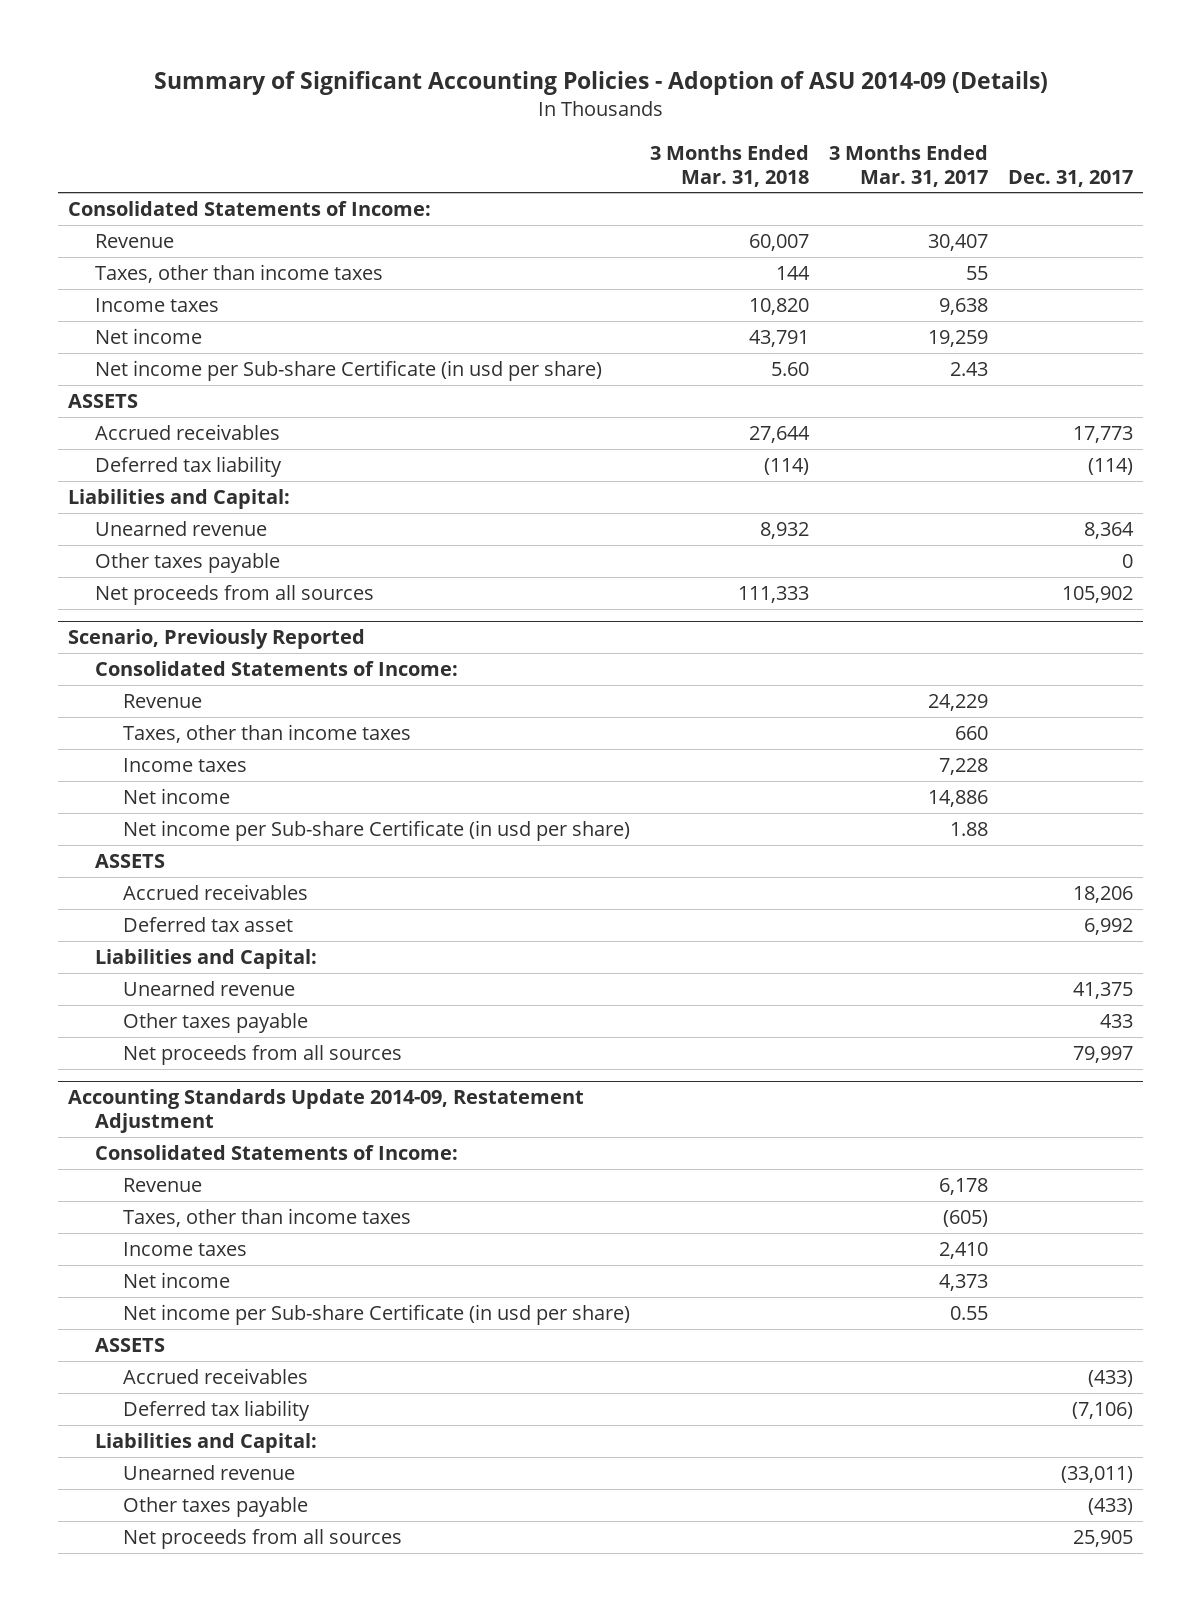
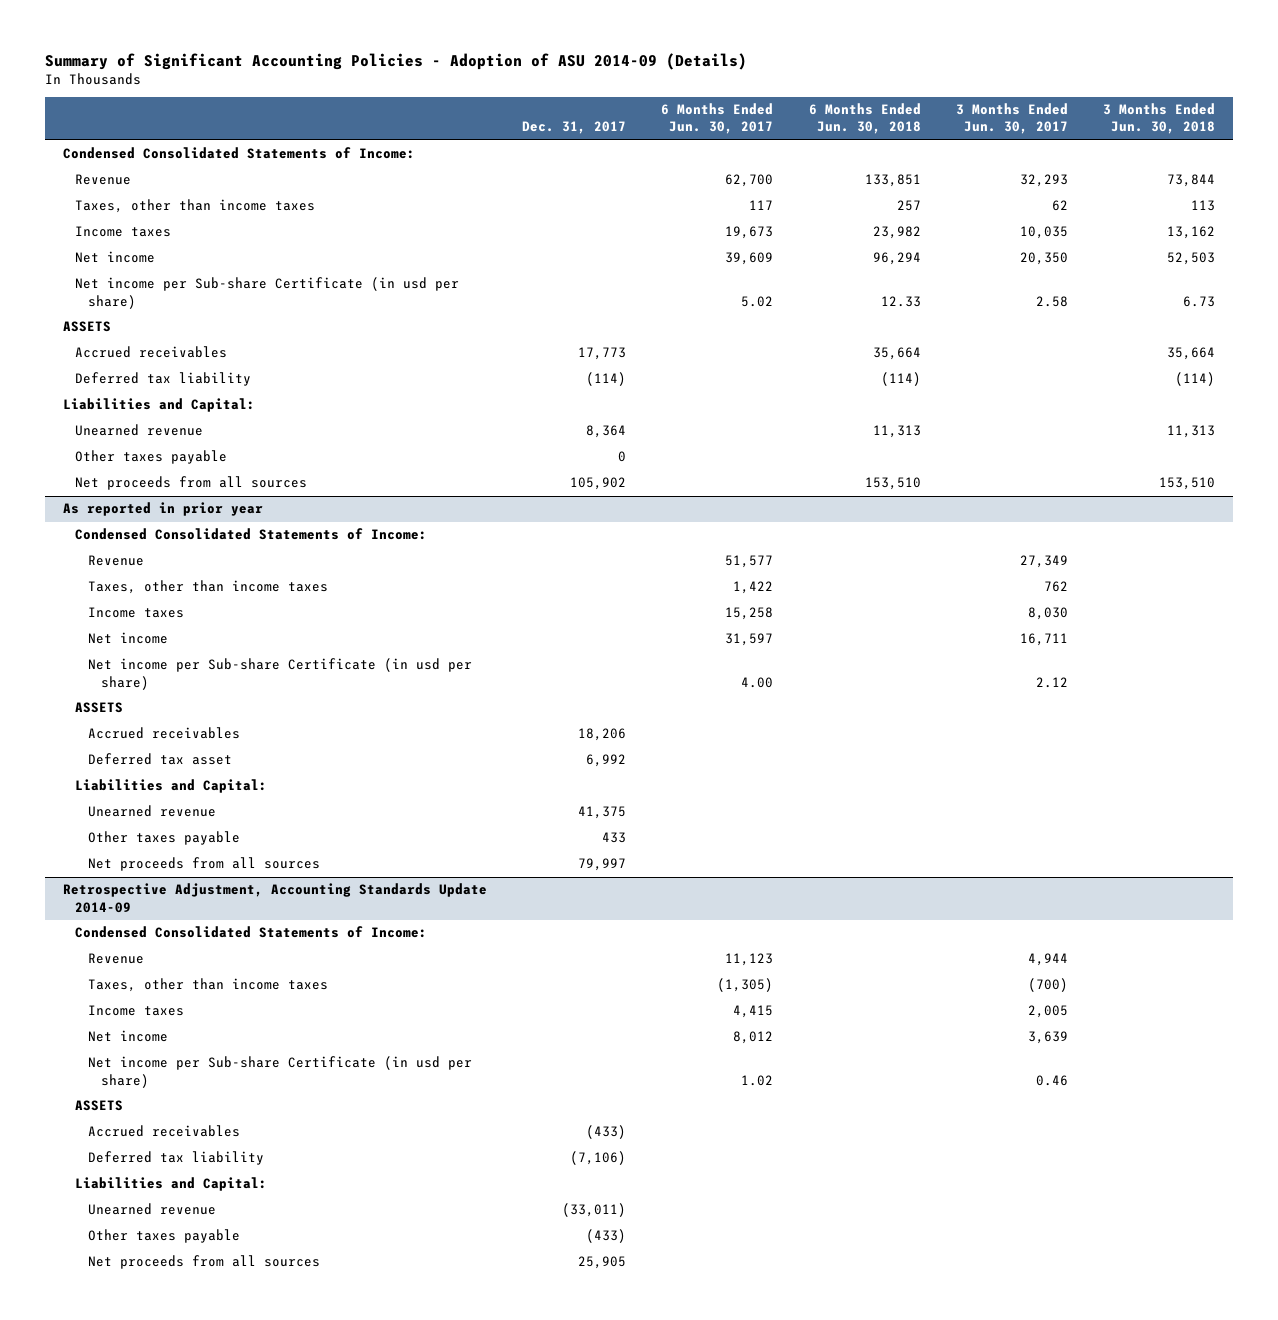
[649,144,809,187] 3 Months Ended Mar. 31, 2018 -> none
[828,144,988,187] 3 Months Ended Mar. 31, 2017 -> none
none -> [661,103,774,135] 6 Months Ended Jun. 30, 2017
none -> [808,103,921,135] 6 Months Ended Jun. 30, 2018
none -> [956,103,1069,135] 3 Months Ended Jun. 30, 2017
none -> [1103,103,1216,135] 3 Months Ended Jun. 30, 2018
[68,200,432,216] Consolidated Statements of Income: -> [62,147,415,160] Condensed Consolidated Statements of Income:
[68,629,366,650] Scenario, Previously Reported -> [62,502,263,517] As reported in prior year
[95,660,459,676] Consolidated Statements of Income: -> [75,528,428,541] Condensed Consolidated Statements of Income:
[68,1089,585,1134] Accounting Standards Update 2014-09, Restatement Adjustment -> [62,883,487,913] Retrospective Adjustment, Accounting Standards Update 2014-09
[95,1144,459,1160] Consolidated Statements of Income: -> [75,926,428,939] Condensed Consolidated Statements of Income:

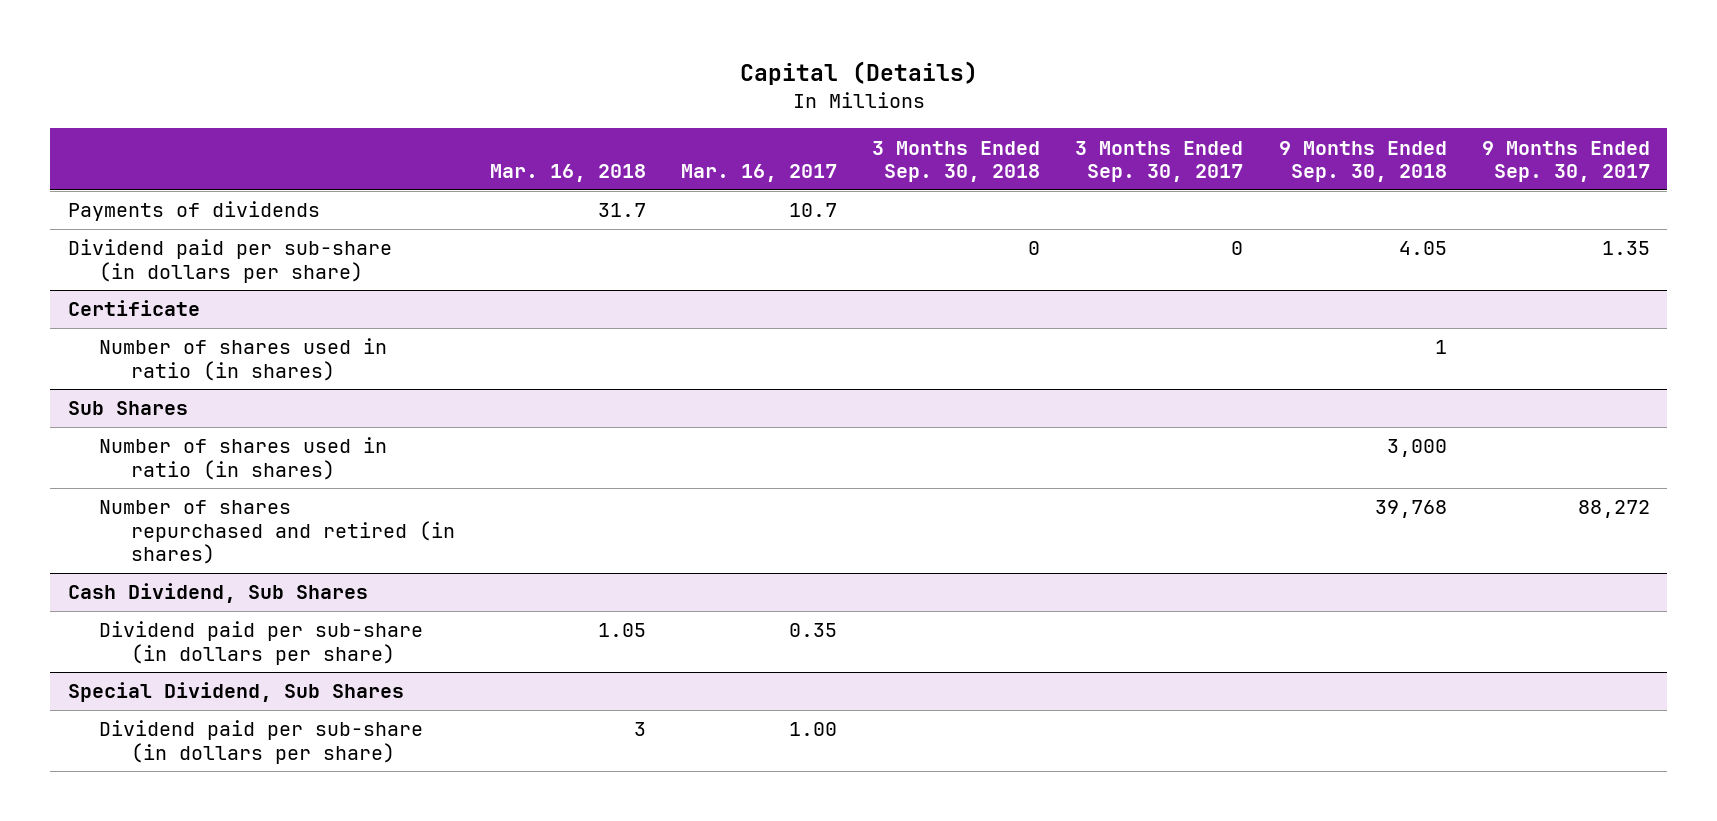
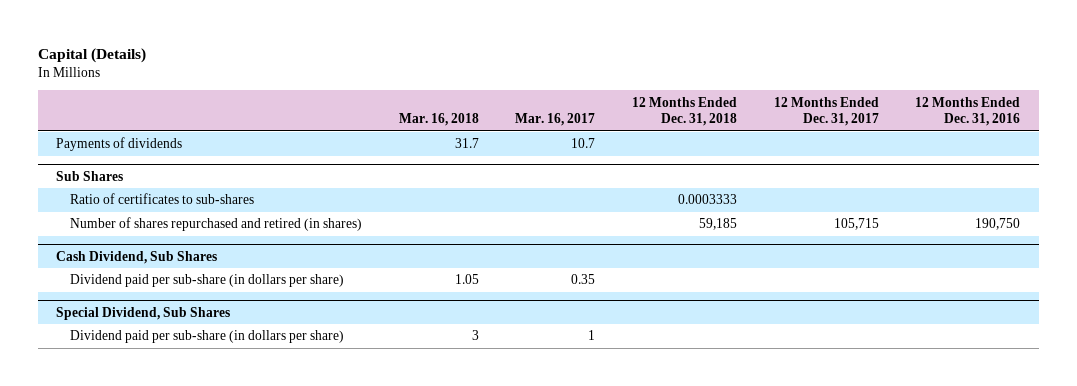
[872,140,1041,182] 3 Months Ended Sep. 30, 2018 -> none
[1075,140,1244,182] 3 Months Ended Sep. 30, 2017 -> none
[1278,140,1447,182] 9 Months Ended Sep. 30, 2018 -> none
[1481,140,1650,182] 9 Months Ended Sep. 30, 2017 -> none
none -> [632,96,738,127] 12 Months Ended Dec. 31, 2018
none -> [773,96,879,127] 12 Months Ended Dec. 31, 2017
none -> [915,96,1021,127] 12 Months Ended Dec. 31, 2016
[67,239,392,283] Dividend paid per sub-share (in dollars per share) -> none
[67,300,200,317] Certificate -> none
[99,338,388,381] Number of shares used in ratio (in shares) -> none
[99,437,388,480] Number of shares used in ratio (in shares) -> none
none -> [70,193,255,205] Ratio of certificates to sub-shares
[789,722,838,737] 1.00 -> [588,330,596,341] 1

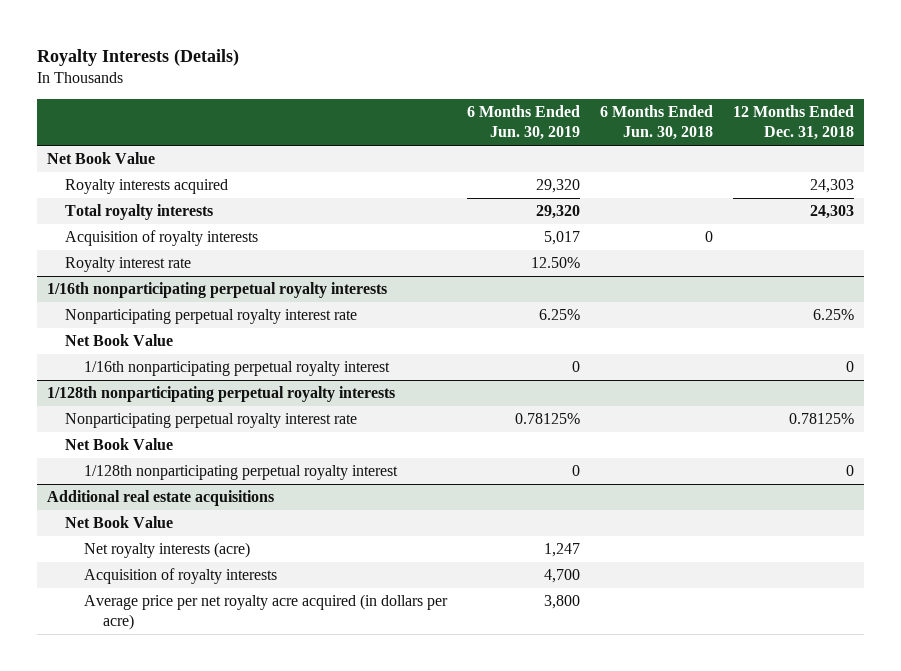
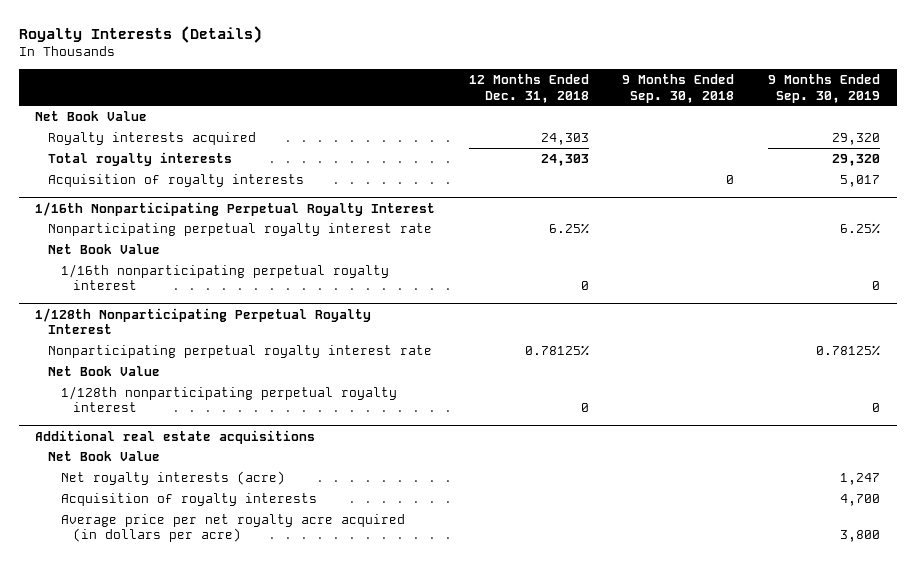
[467,105,581,141] 6 Months Ended Jun. 30, 2019 -> none
[600,105,714,141] 6 Months Ended Jun. 30, 2018 -> none
none -> [622,74,735,103] 9 Months Ended Sep. 30, 2018
none -> [767,74,880,103] 9 Months Ended Sep. 30, 2019
[65,257,192,273] Royalty interest rate -> none
[46,282,387,299] 1/16th nonparticipating perpetual royalty interests -> [35,201,436,216] 1/16th Nonparticipating Perpetual Royalty Interest
[46,386,395,403] 1/128th nonparticipating perpetual royalty interests -> [35,307,372,334] 1/128th Nonparticipating Perpetual Royalty Interest

